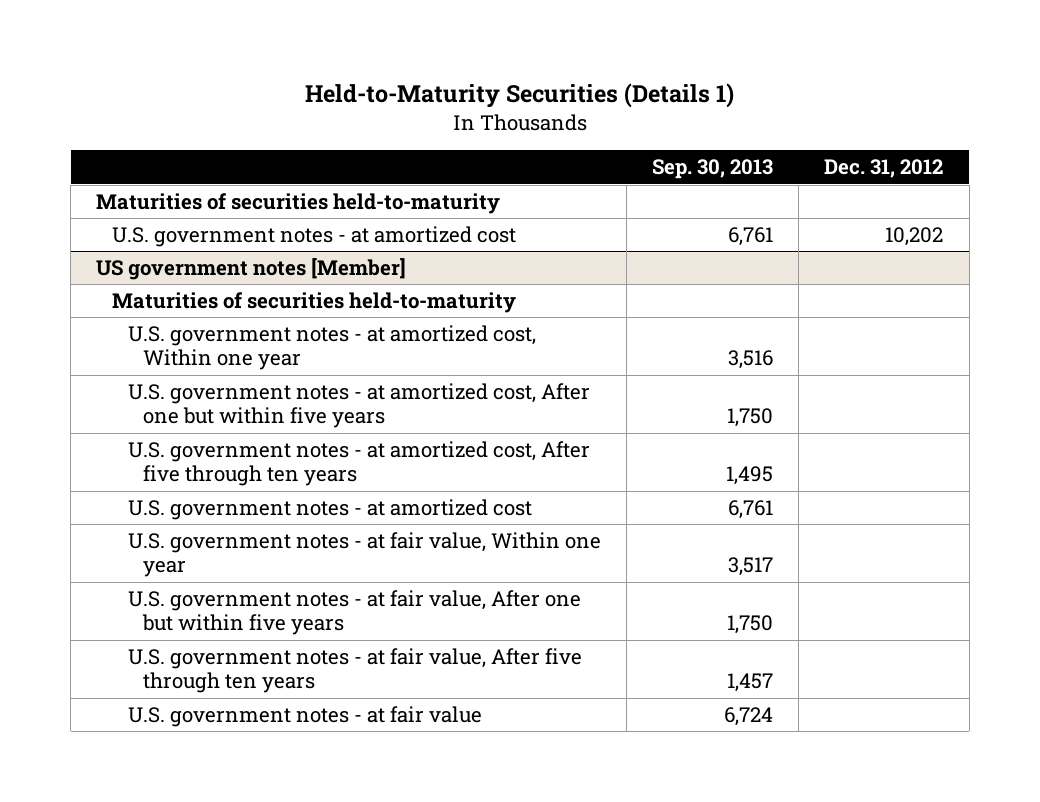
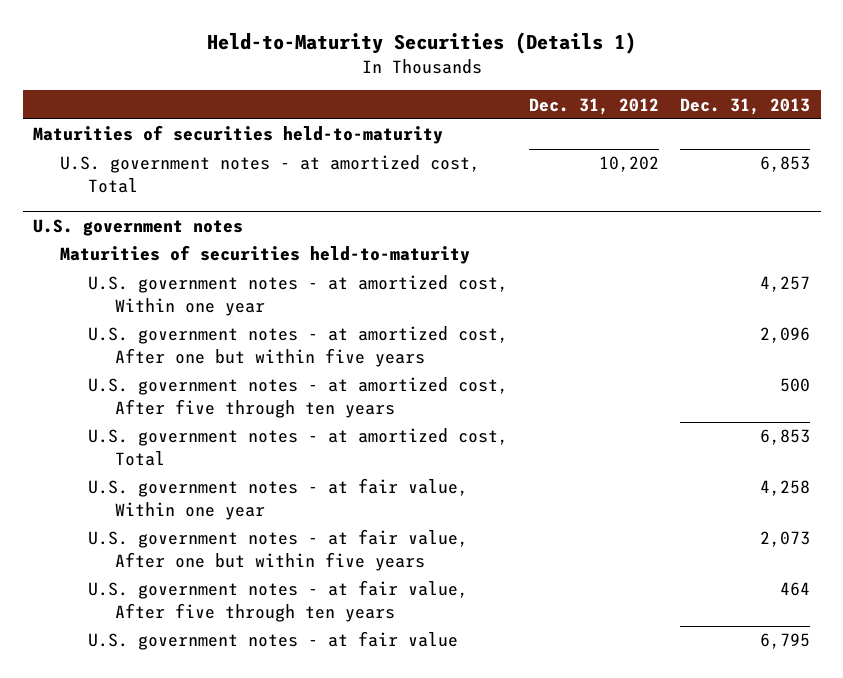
[652,159,774,180] Sep. 30, 2013 -> none
none -> [679,97,810,115] Dec. 31, 2013
[112,226,517,248] U.S. government notes - at amortized cost -> [60,155,481,193] U.S. government notes - at amortized cost, Total
[96,258,407,281] US government notes [Member] -> [33,218,244,236] U.S. government notes
[127,499,532,521] U.S. government notes - at amortized cost -> [87,428,508,466] U.S. government notes - at amortized cost, Total

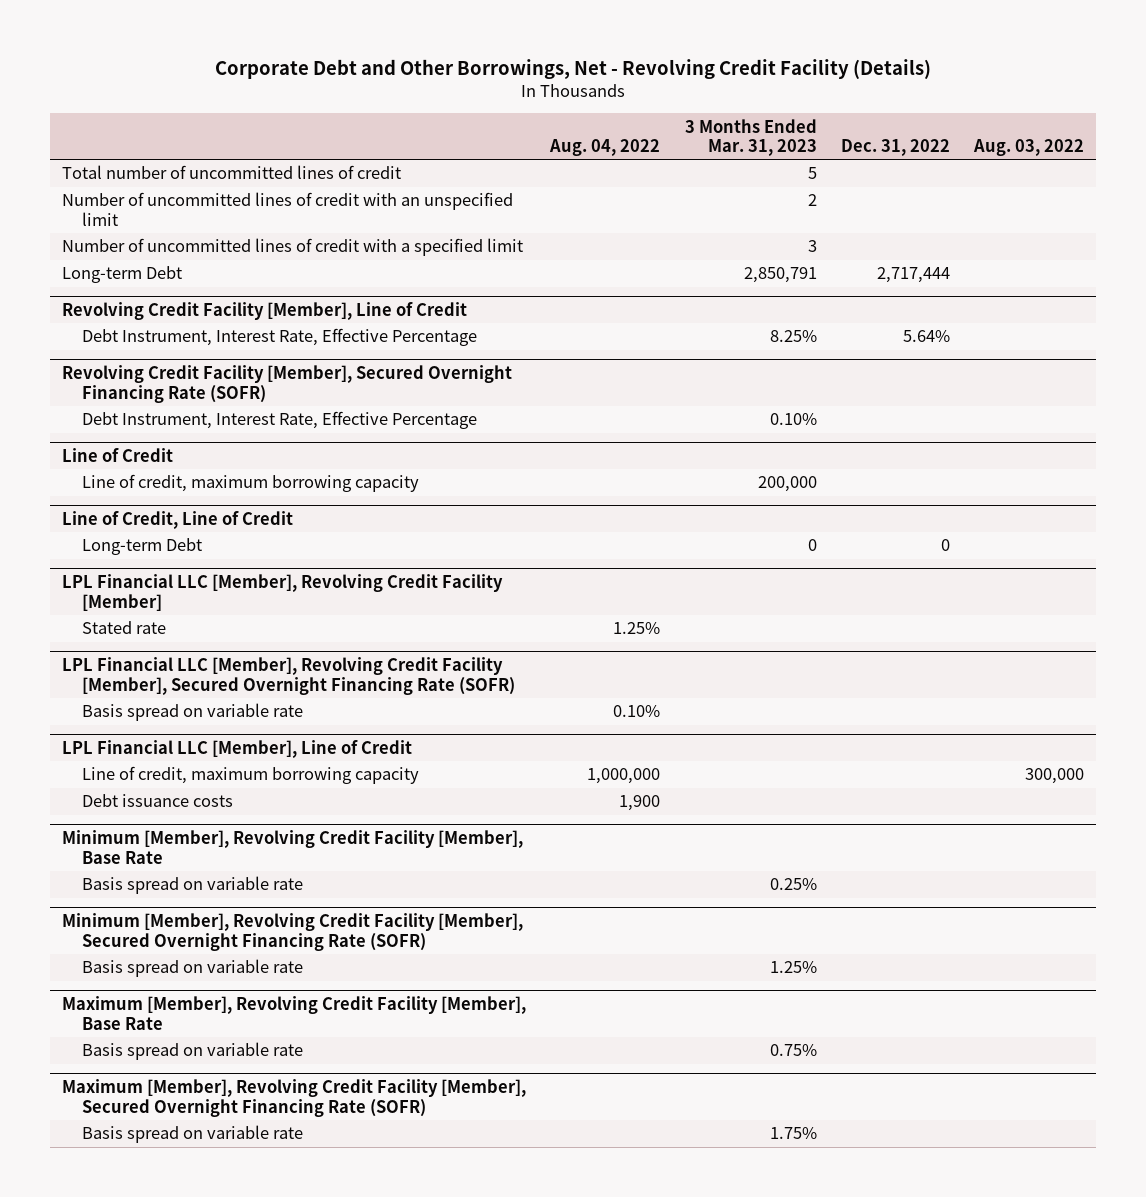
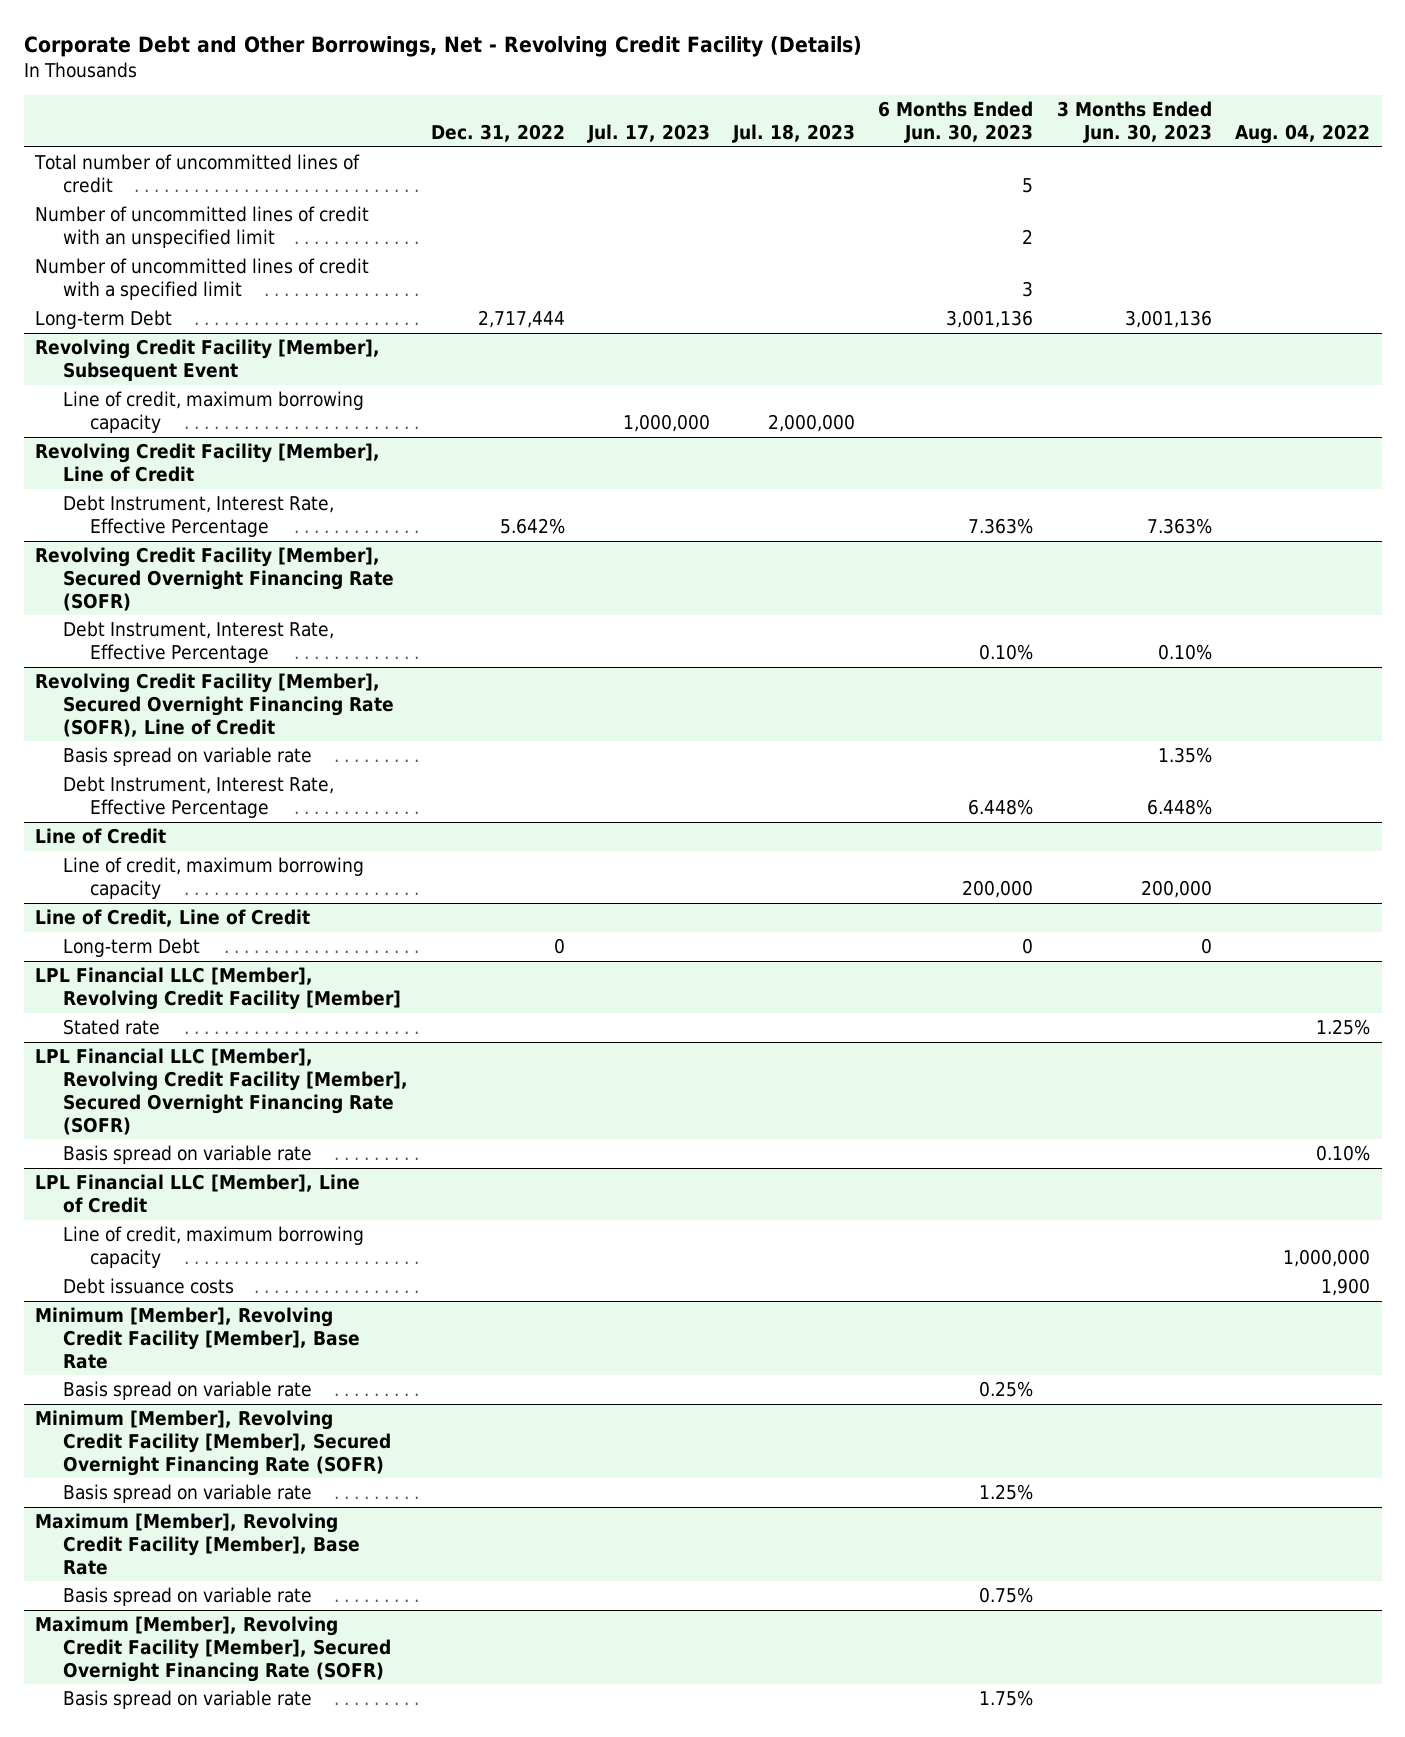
[684,118,817,157] 3 Months Ended Mar. 31, 2023 -> none
[973,139,1085,157] Aug. 03, 2022 -> none
none -> [587,124,711,144] Jul. 17, 2023
none -> [732,124,856,144] Jul. 18, 2023
none -> [878,101,1034,144] 6 Months Ended Jun. 30, 2023
none -> [1056,101,1212,144] 3 Months Ended Jun. 30, 2023
none -> [35,339,381,381] Revolving Credit Facility [Member], Subsequent Event
none -> [62,391,364,433] Line of credit, maximum borrowing capacity
[902,330,950,343] 5.64% -> [499,517,565,534] 5.642%
none -> [35,673,394,737] Revolving Credit Facility [Member], Secured Overnight Financing Rate (SOFR), Line of Credit
none -> [62,747,312,767] Basis spread on variable rate
none -> [62,776,334,818] Debt Instrument, Interest Rate, Effective Percentage

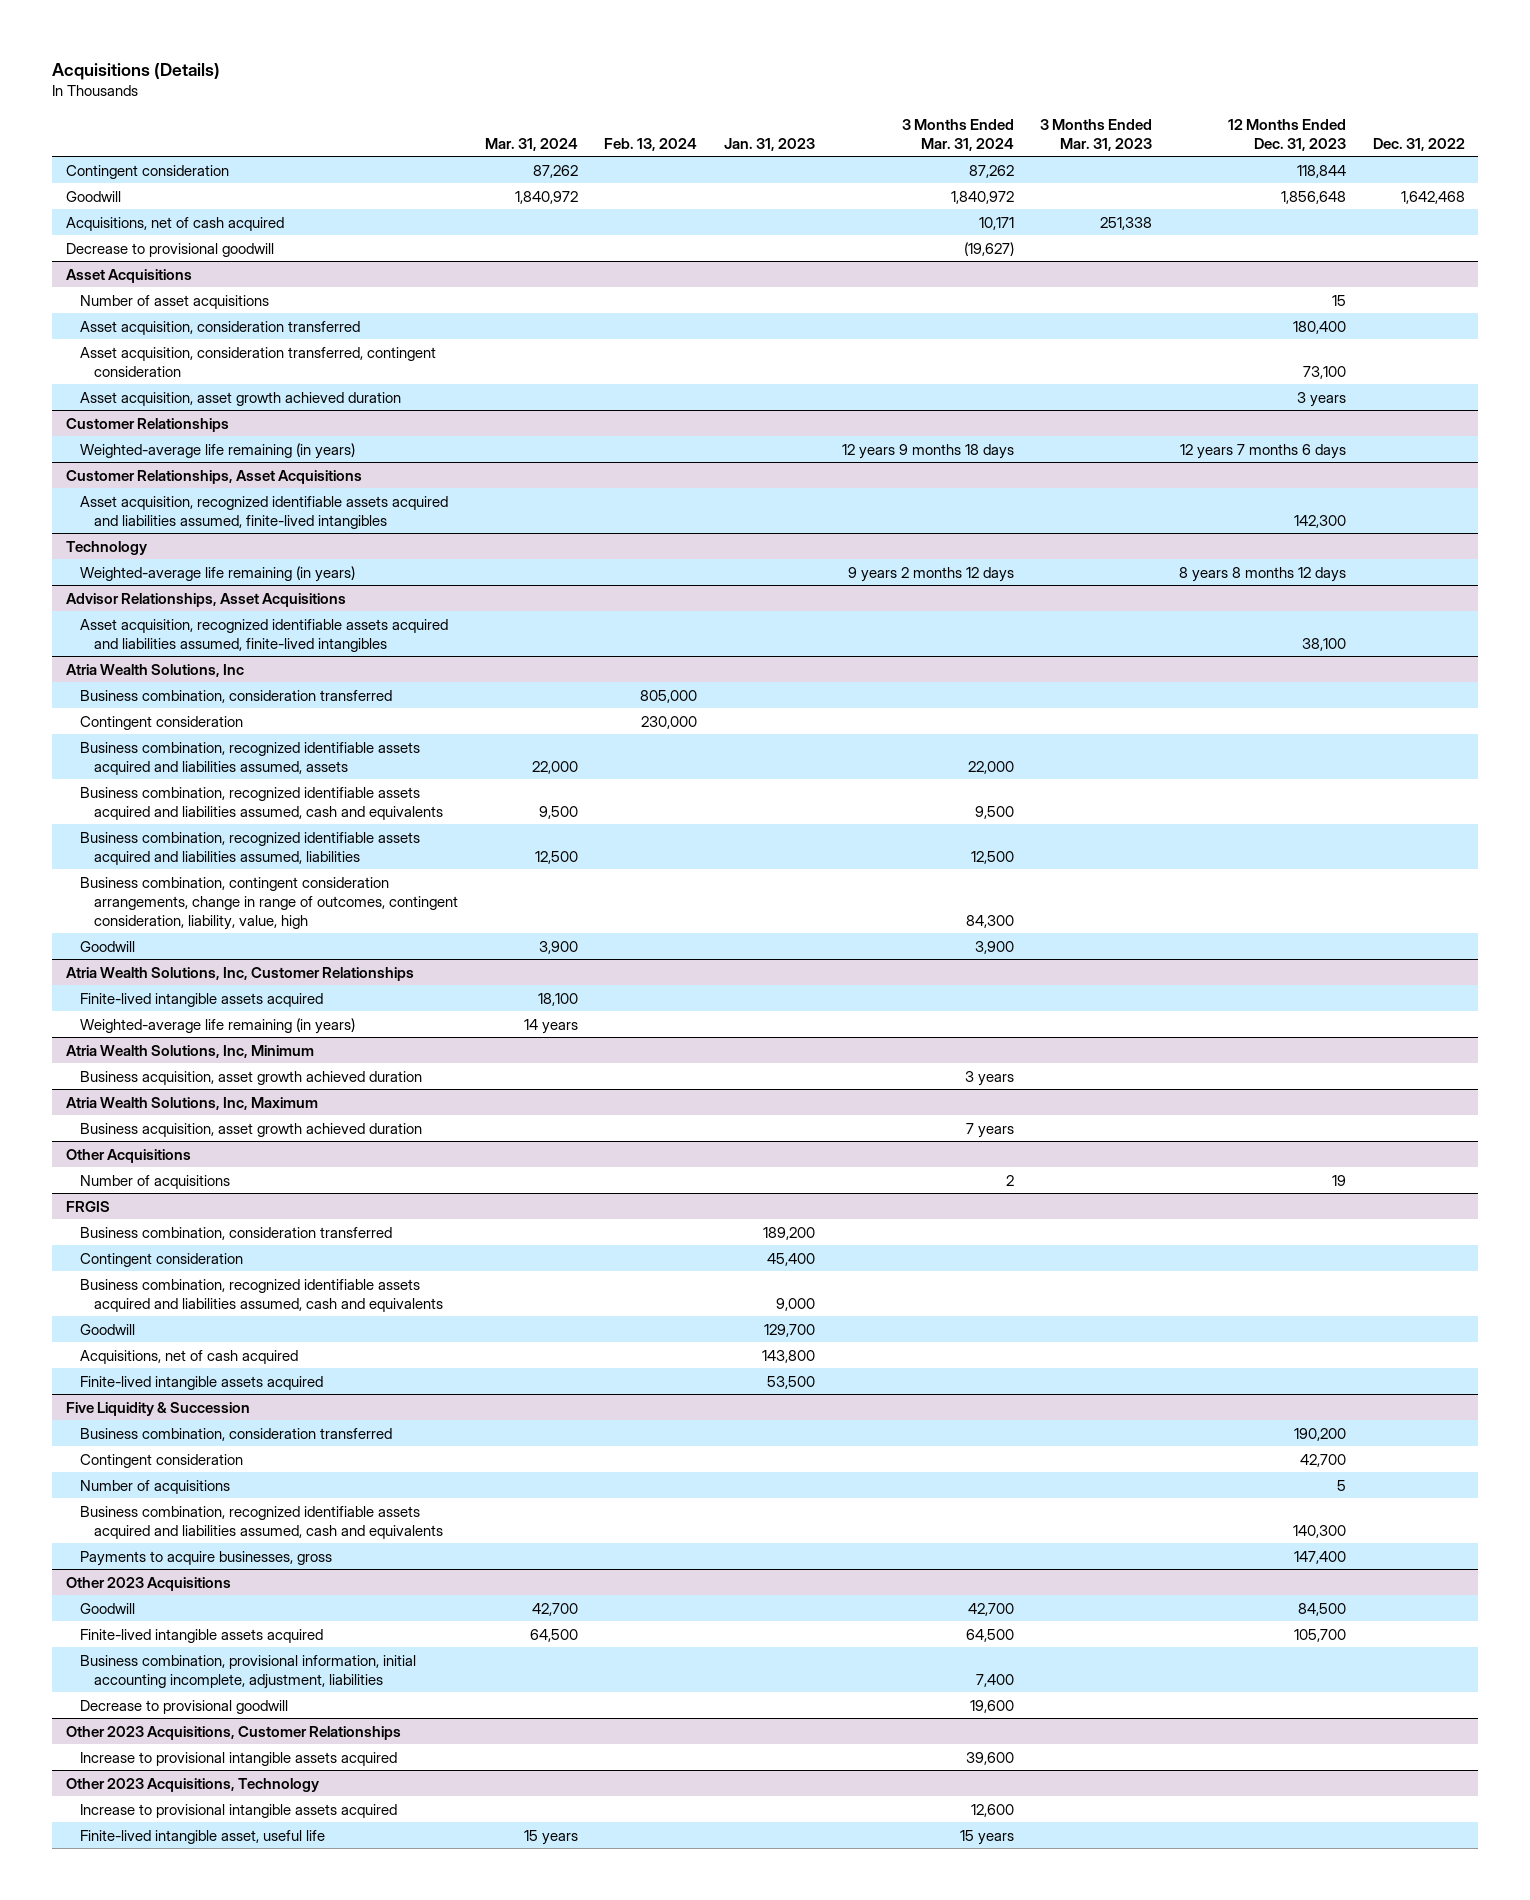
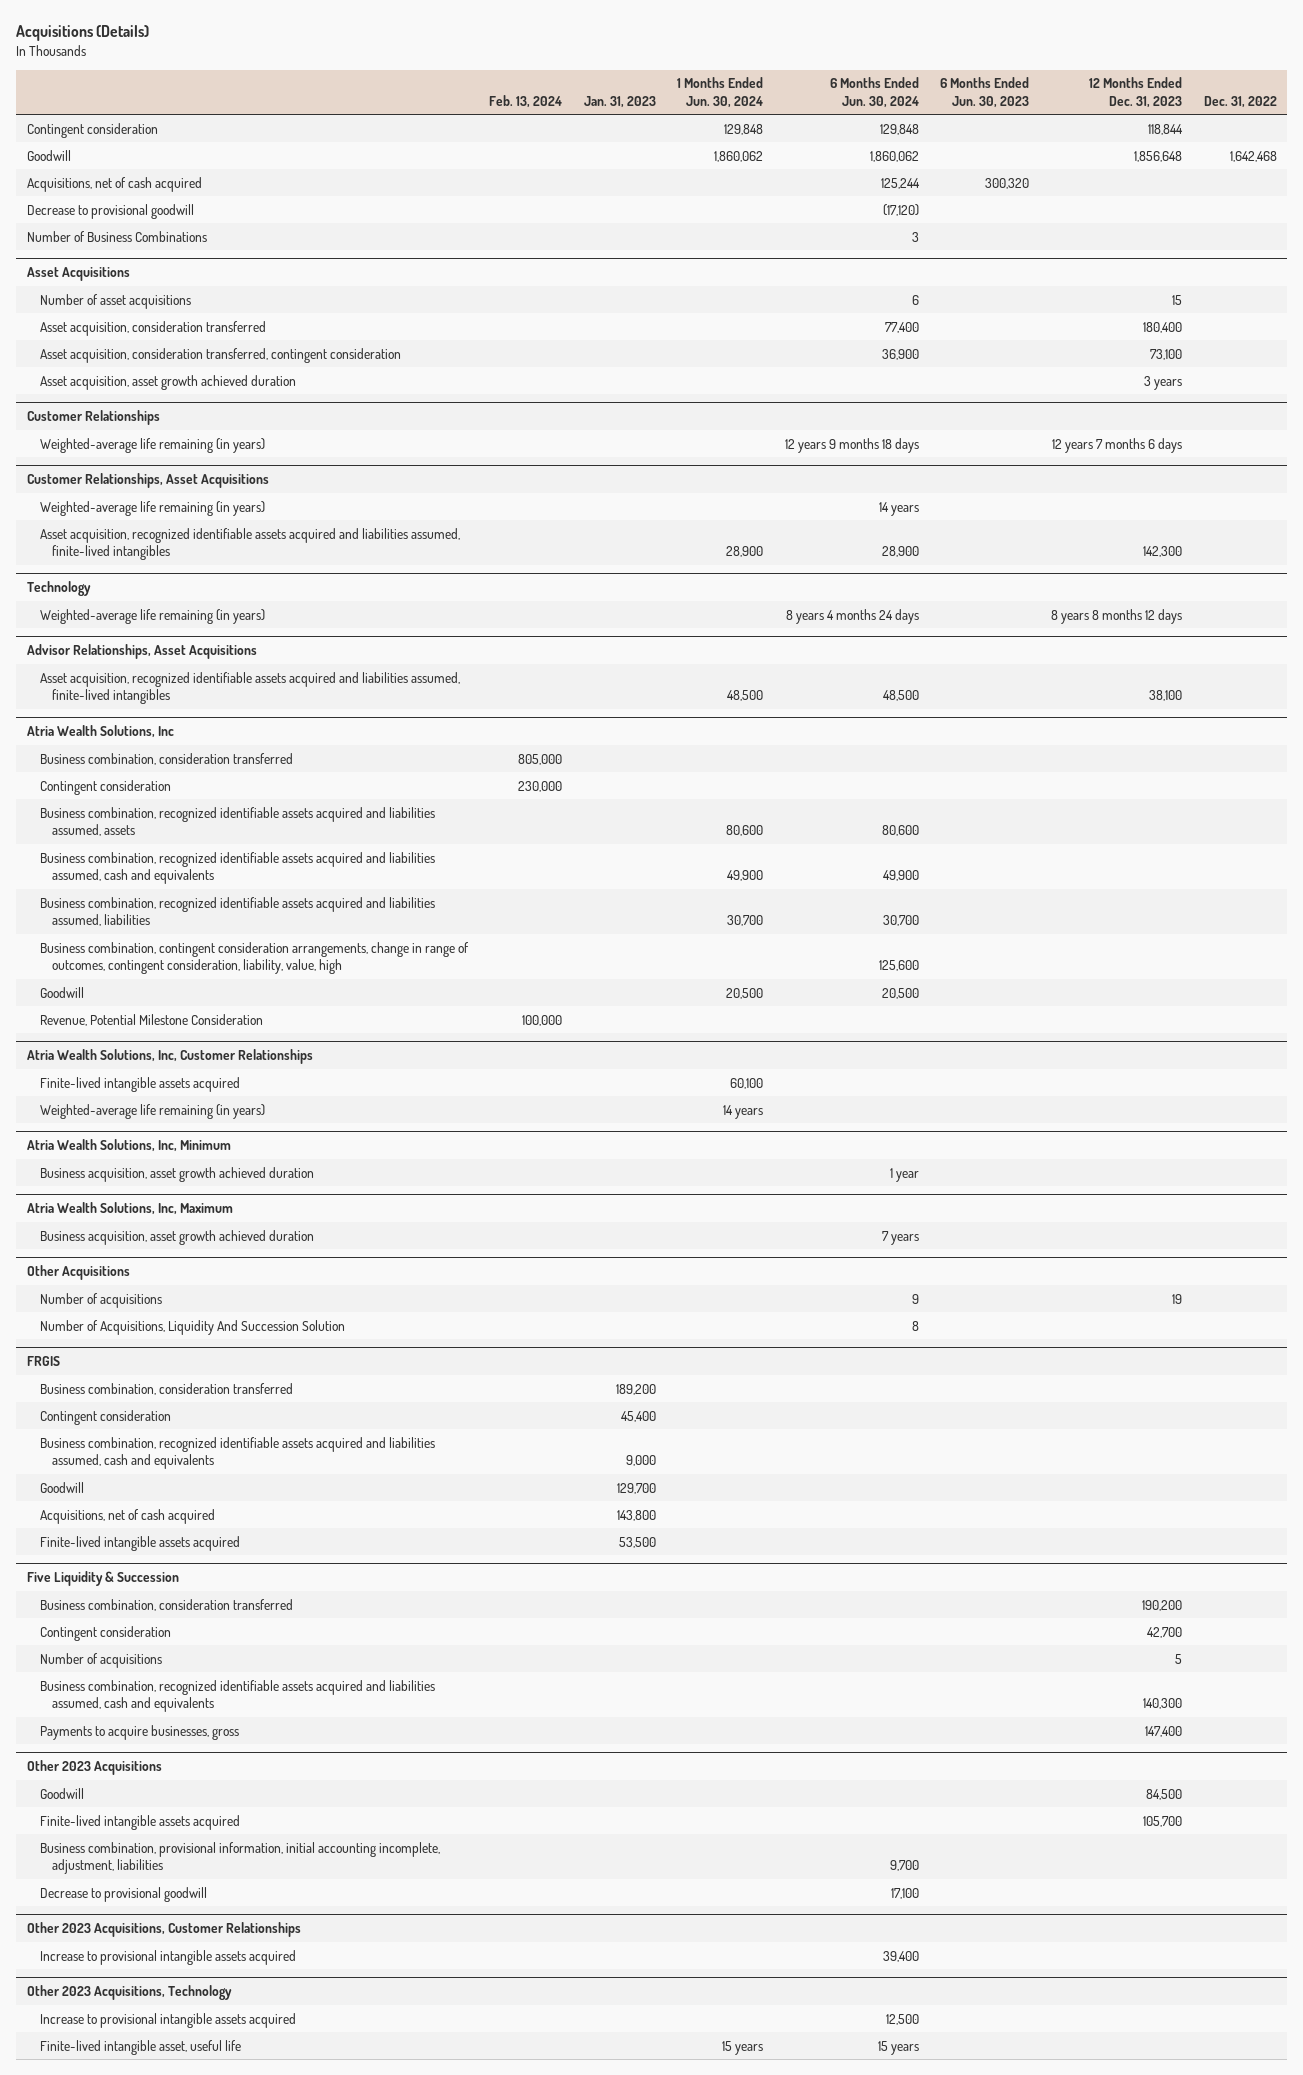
[484,137,578,151] Mar. 31, 2024 -> none
[901,118,1014,151] 3 Months Ended Mar. 31, 2024 -> none
[1040,118,1153,151] 3 Months Ended Mar. 31, 2023 -> none
none -> [677,77,764,108] 1 Months Ended Jun. 30, 2024
none -> [829,77,919,108] 6 Months Ended Jun. 30, 2024
none -> [940,77,1030,108] 6 Months Ended Jun. 30, 2023
none -> [26,230,207,242] Number of Business Combinations
none -> [39,500,265,516] Weighted-average life remaining (in years)
none -> [39,1013,263,1026] Revenue, Potential Milestone Consideration
none -> [39,1319,345,1335] Number of Acquisitions, Liquidity And Succession Solution

